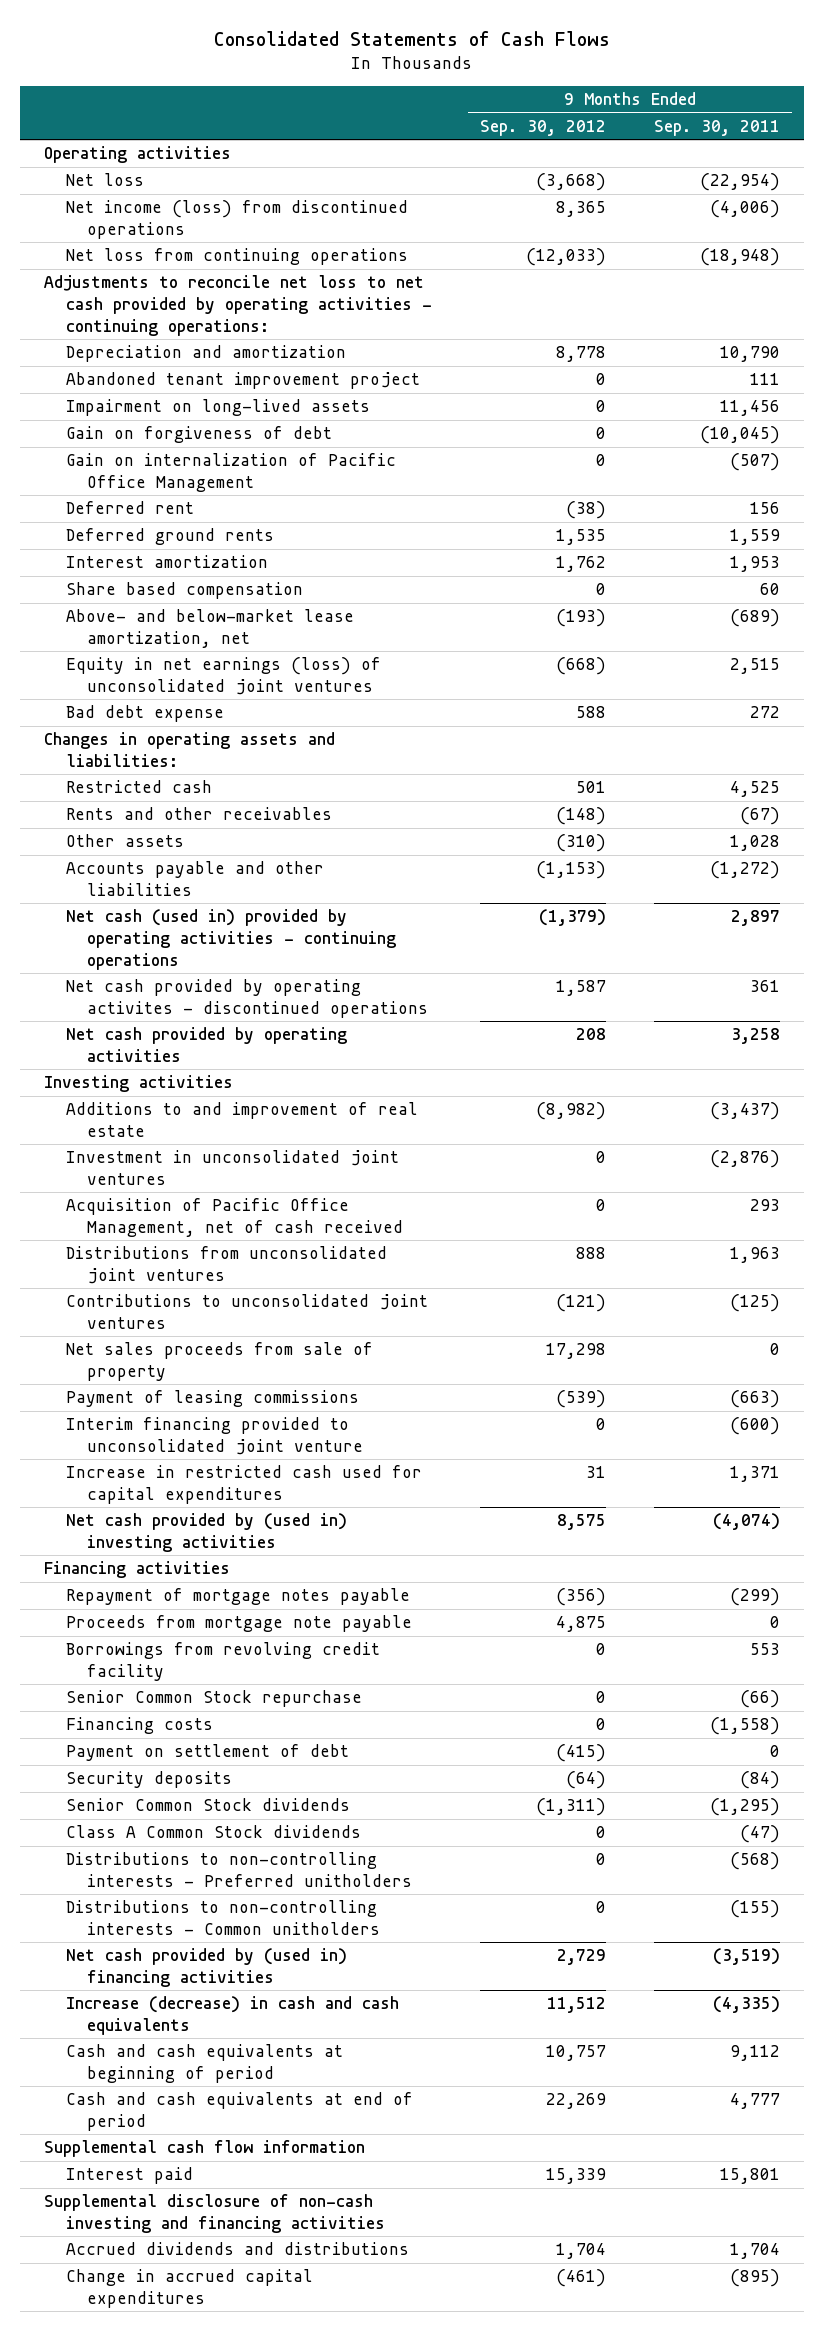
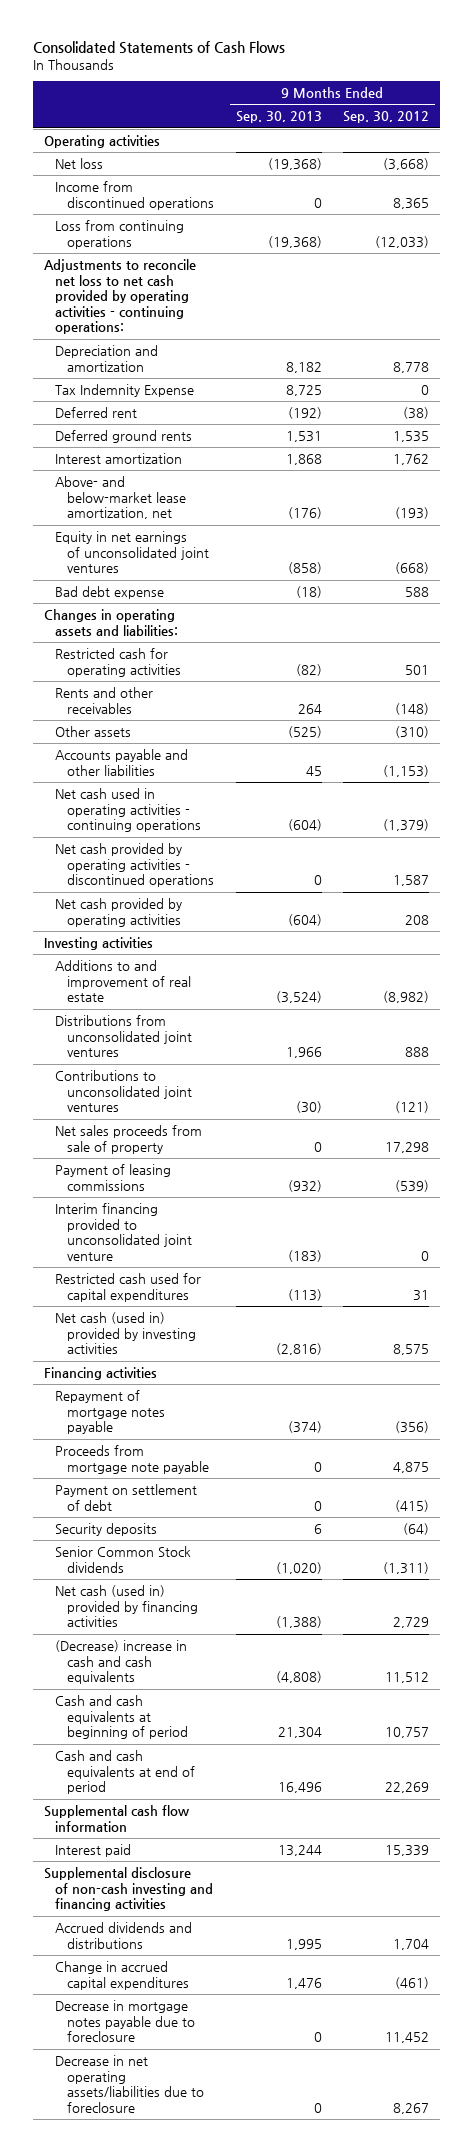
[654,120,781,137] Sep. 30, 2011 -> none
none -> [235,111,322,124] Sep. 30, 2013
[65,200,408,239] Net income (loss) from discontinued operations -> [55,181,215,210] Income from discontinued operations
[65,248,408,266] Net loss from continuing operations -> [55,220,185,249] Loss from continuing operations
[65,372,420,390] Abandoned tenant improvement project -> none
[65,399,370,417] Impairment on long-lived assets -> none
[65,426,332,444] Gain on forgiveness of debt -> none
[65,453,396,492] Gain on internalization of Pacific Office Management -> none
none -> [55,384,195,398] Tax Indemnity Expense
[65,582,303,600] Share based compensation -> none
[65,657,381,695] Equity in net earnings (loss) of unconsolidated joint ventures -> [55,531,210,574] Equity in net earnings of unconsolidated joint ventures
[65,780,212,794] Restricted cash -> [55,648,182,677] Restricted cash for operating activities
[65,909,397,970] Net cash (used in) provided by operating activities - continuing operations -> [55,788,202,833] Net cash used in operating activities - continuing operations
[65,979,429,1018] Net cash provided by operating activites - discontinued operations -> [55,843,215,888] Net cash provided by operating activities - discontinued operations
[65,1150,399,1185] Investment in unconsolidated joint ventures -> none
[65,1198,404,1237] Acquisition of Pacific Office Management, net of cash received -> none
[65,1465,422,1504] Increase in restricted cash used for capital expenditures -> [55,1273,202,1302] Restricted cash used for capital expenditures
[65,1513,347,1552] Net cash provided by (used in) investing activities -> [55,1312,197,1355] Net cash (used in) provided by investing activities
[65,1642,380,1681] Borrowings from revolving credit facility -> none
[65,1690,362,1708] Senior Common Stock repurchase -> none
[65,1717,213,1735] Financing costs -> none
[65,1825,361,1839] Class A Common Stock dividends -> none
[65,1852,413,1887] Distributions to non-controlling interests - Preferred unitholders -> none
[65,1900,381,1935] Distributions to non-controlling interests - Common unitholders -> none
[65,1948,347,1987] Net cash provided by (used in) financing activities -> [55,1585,199,1628] Net cash (used in) provided by financing activities
[65,1996,399,2035] Increase (decrease) in cash and cash equivalents -> [55,1640,188,1685] (Decrease) increase in cash and cash equivalents
none -> [55,2000,196,2043] Decrease in mortgage notes payable due to foreclosure
none -> [55,2055,205,2113] Decrease in net operating assets/liabilities due to foreclosure

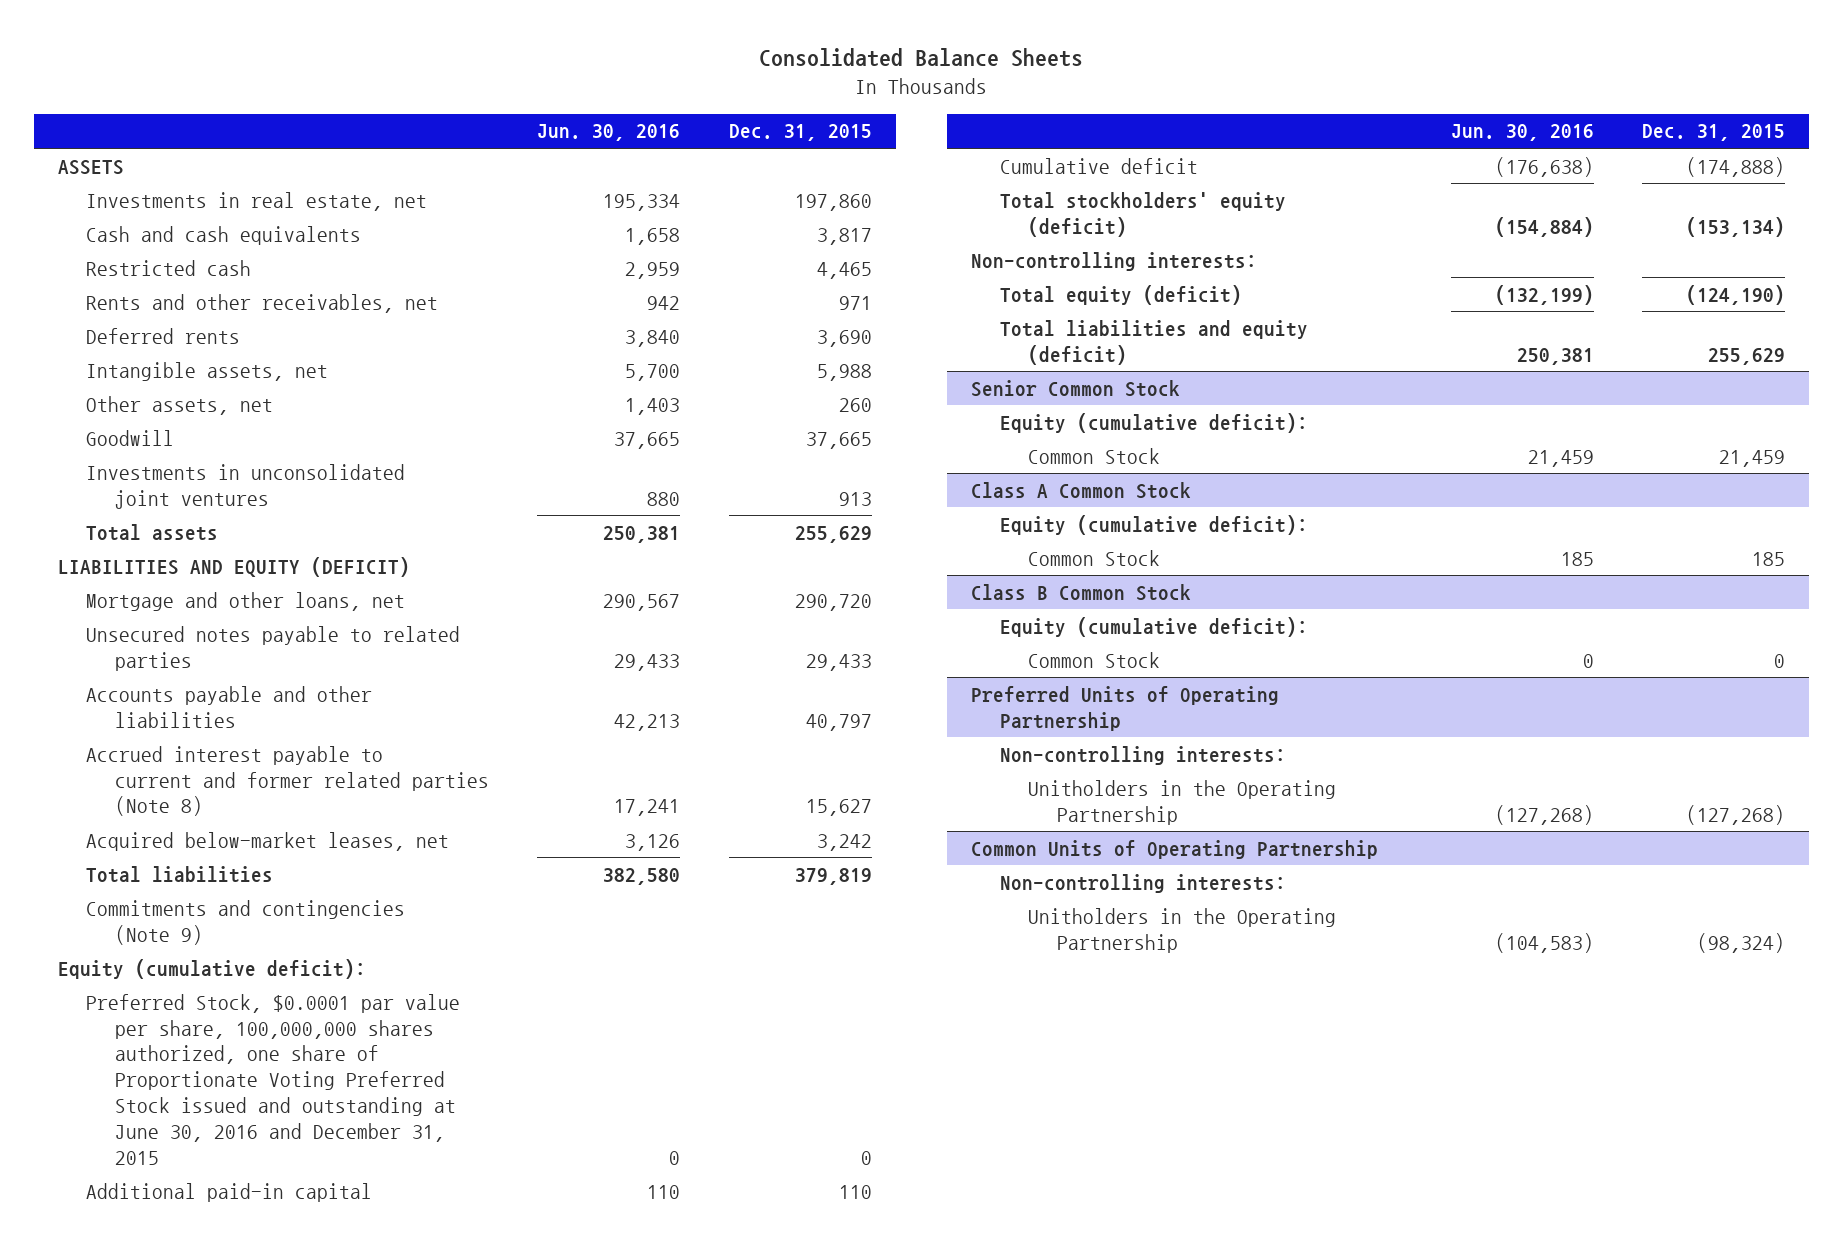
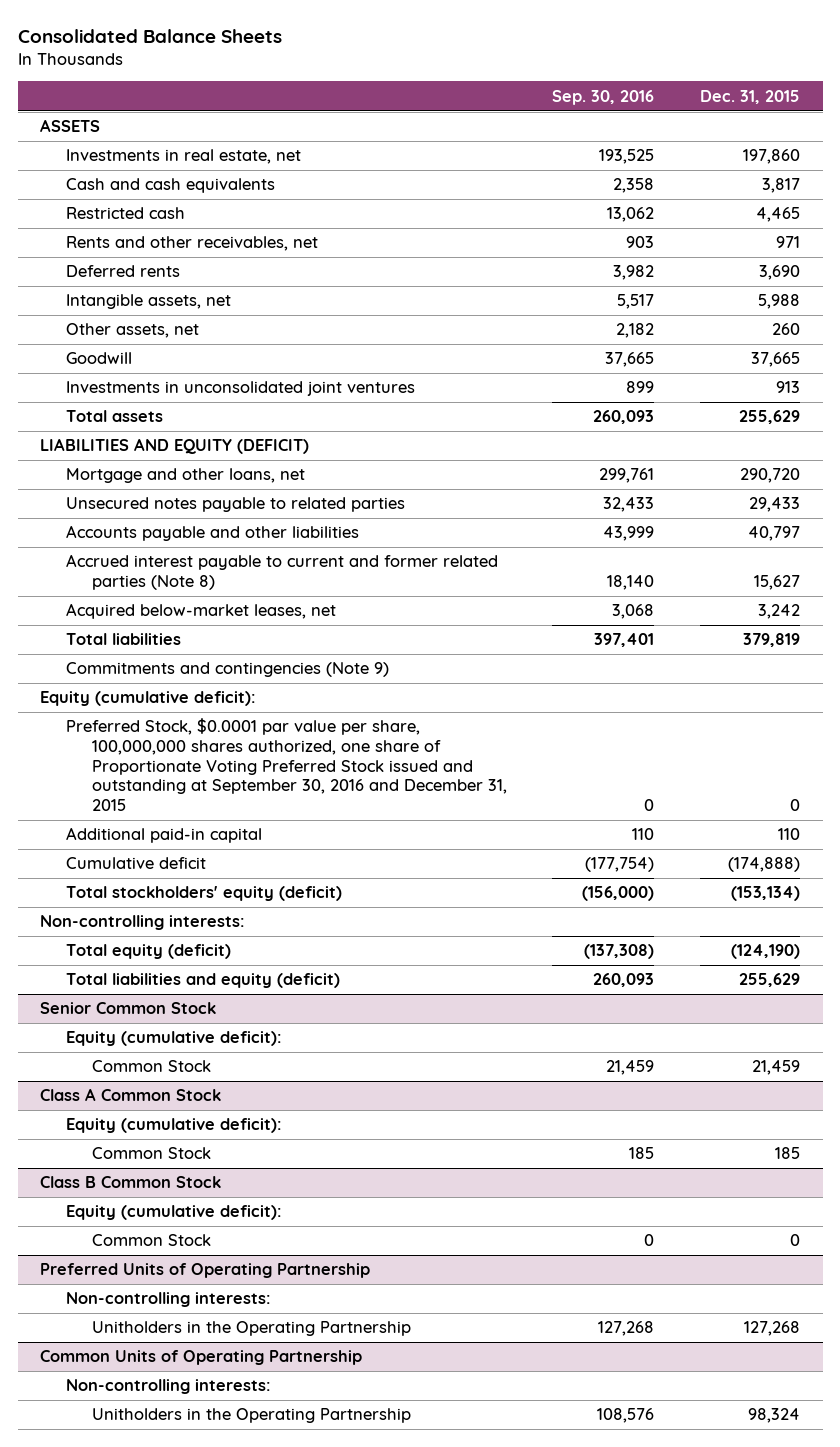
[537,124,681,142] Jun. 30, 2016 -> none
none -> [552,89,655,105] Sep. 30, 2016
[86,993,461,1165] Preferred Stock, $0.0001 par value per share, 100,000,000 shares authorized, one share of Proportionate Voting Preferred Stock issued and outstanding at June 30, 2016 and December 31, 2015 -> [66,718,507,811] Preferred Stock, $0.0001 par value per share, 100,000,000 shares authorized, one share of Proportionate Voting Preferred Stock issued and outstanding at September 30, 2016 and December 31, 2015
[1686,804,1786,825] (127,268) -> [743,1321,800,1337] 127,268
[1697,932,1786,953] (98,324) -> [747,1408,800,1424] 98,324

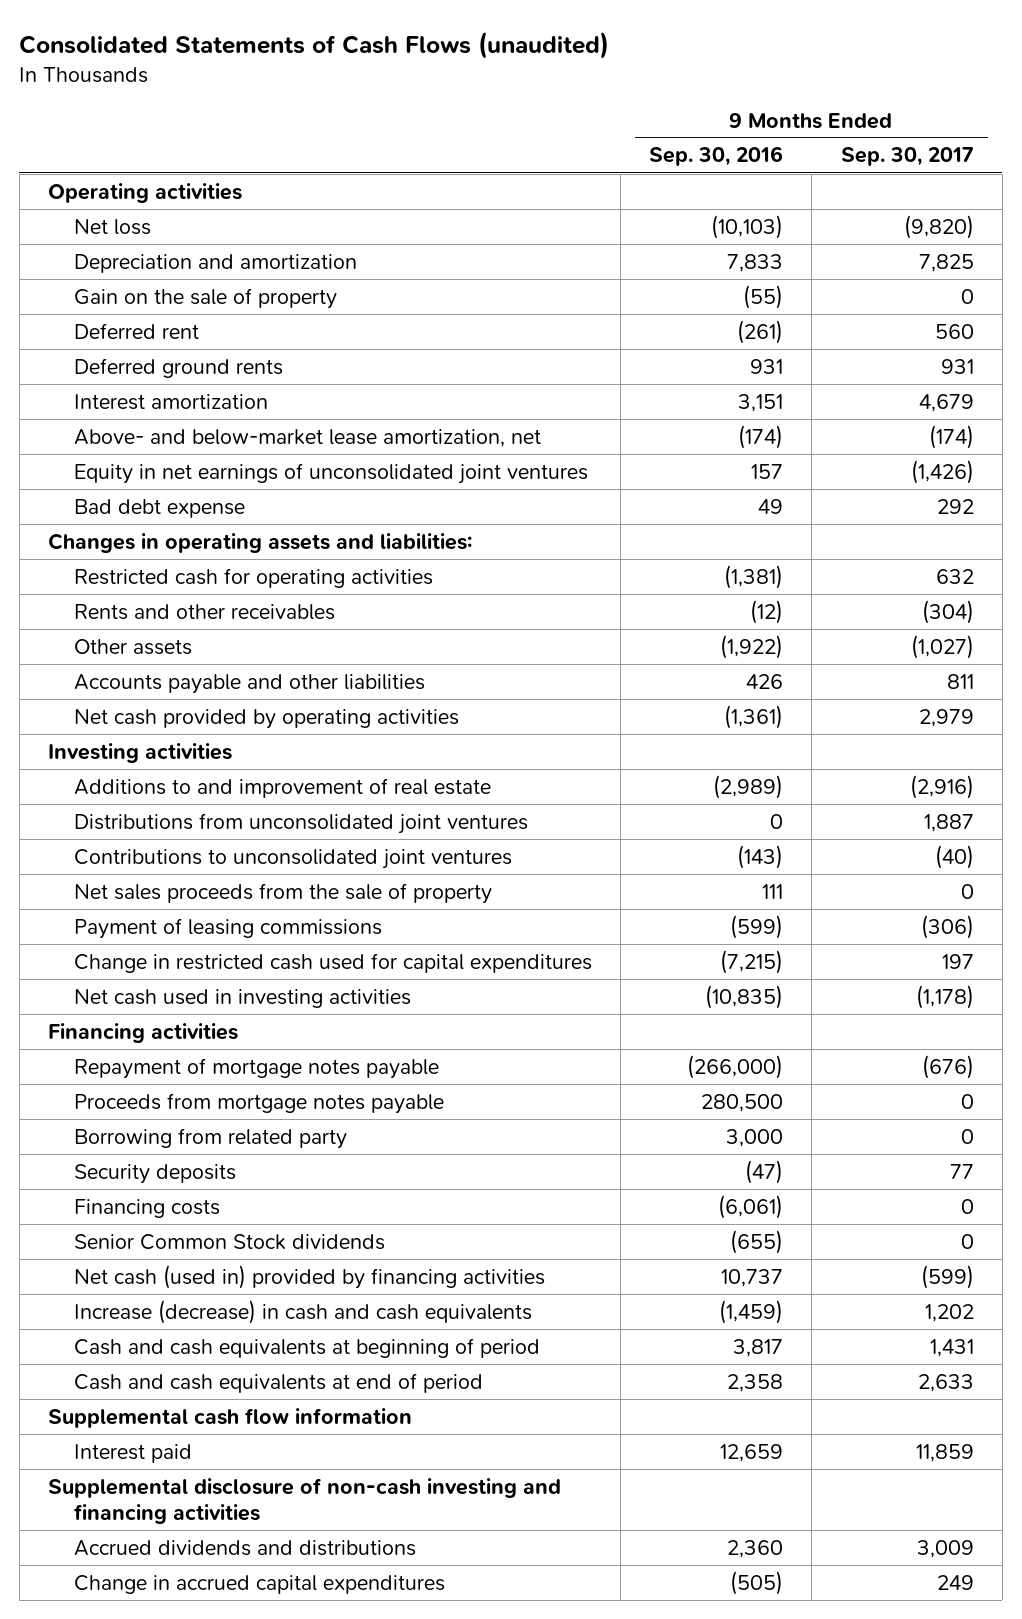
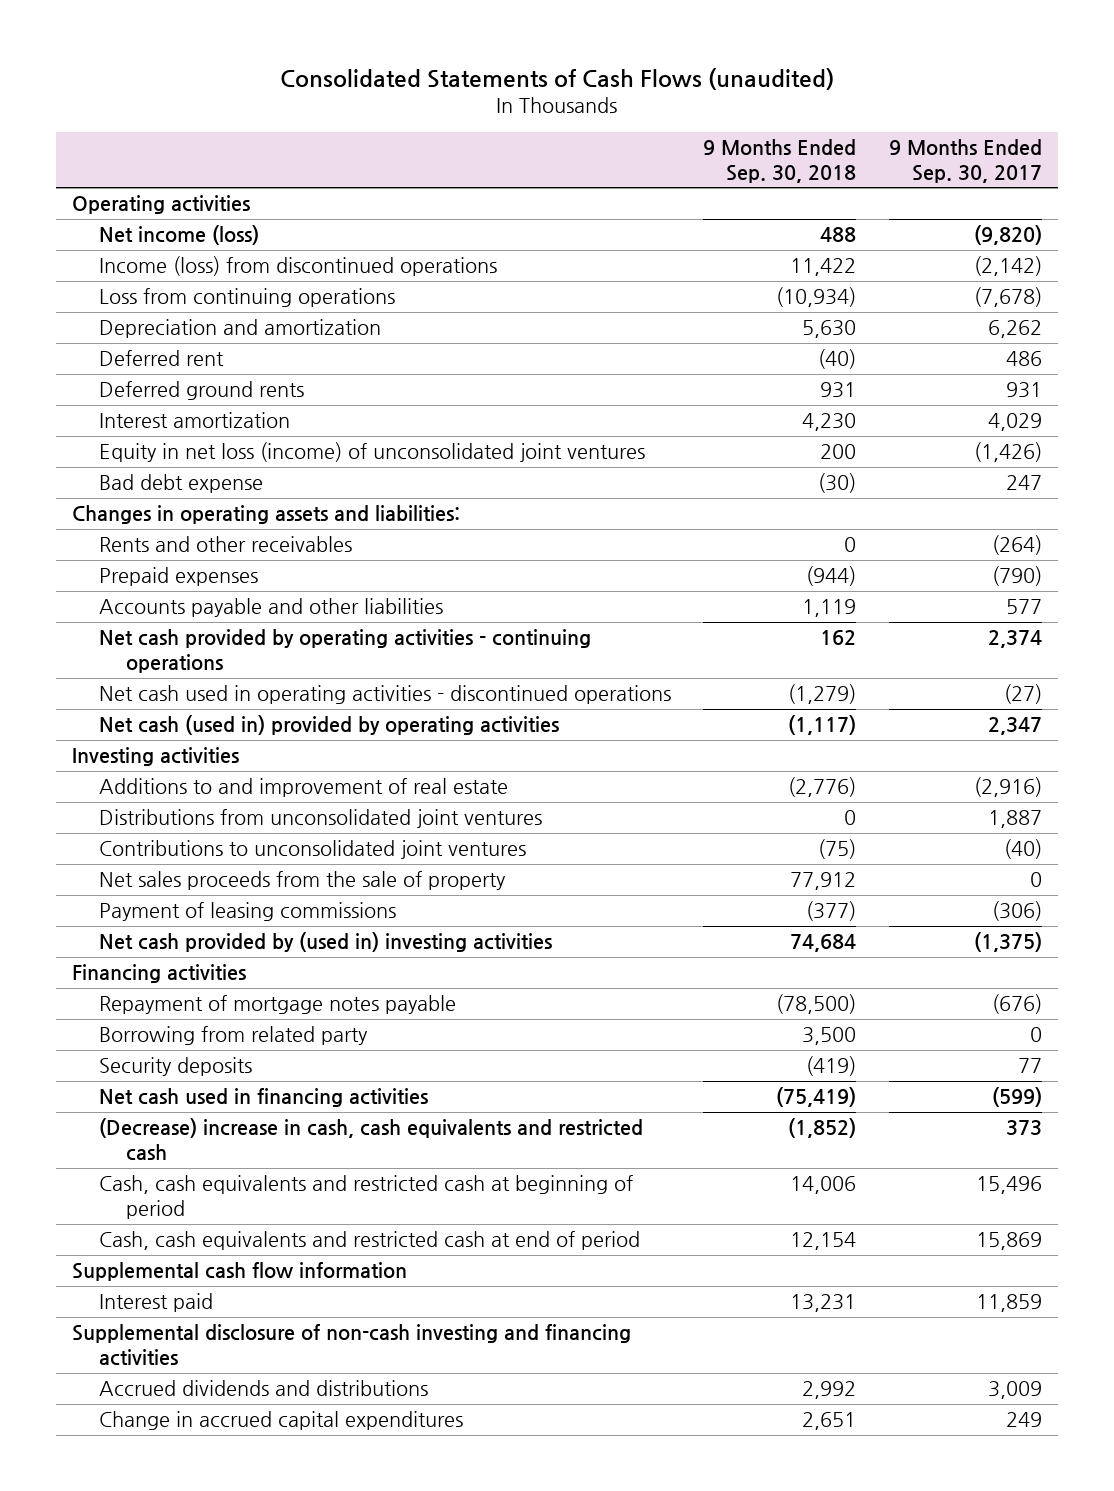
[649,146,784,167] Sep. 30, 2016 -> none
none -> [703,139,857,183] 9 Months Ended Sep. 30, 2018
[73,287,337,309] Gain on the sale of property -> none
[73,218,151,235] Net loss -> [98,225,259,246] Net income (loss)
none -> [98,256,497,277] Income (loss) from discontinued operations
none -> [98,288,395,308] Loss from continuing operations
[918,253,974,272] 7,825 -> [987,320,1042,339] 6,262
[934,323,974,339] 560 -> [1005,351,1042,367] 486
[73,428,541,447] Above- and below-market lease amortization, net -> none
[918,393,974,412] 4,679 -> [987,413,1042,432] 4,029
[73,462,588,484] Equity in net earnings of unconsolidated joint ventures -> [98,442,645,463] Equity in net loss (income) of unconsolidated joint ventures
[936,498,974,514] 292 -> [1005,475,1042,491] 247
[73,567,433,588] Restricted cash for operating activities -> none
[73,638,192,655] Other assets -> none
[921,599,974,624] (304) -> [991,535,1042,556] (264)
none -> [98,567,258,587] Prepaid expenses
[946,673,974,689] 811 -> [1005,599,1042,615] 577
none -> [98,629,591,673] Net cash provided by operating activities - continuing operations
none -> [98,685,671,705] Net cash used in operating activities - discontinued operations
[73,708,459,729] Net cash provided by operating activities -> [98,715,559,736] Net cash (used in) provided by operating activities
[918,708,974,727] 2,979 -> [987,717,1042,736] 2,347
[73,952,592,973] Change in restricted cash used for capital expenditures -> none
[73,988,411,1008] Net cash used in investing activities -> [98,932,552,953] Net cash provided by (used in) investing activities
[915,984,974,1009] (1,178) -> [973,932,1042,953] (1,375)
[73,1092,444,1114] Proceeds from mortgage notes payable -> none
[73,1198,220,1218] Financing costs -> none
[73,1233,385,1250] Senior Common Stock dividends -> none
[73,1264,545,1289] Net cash (used in) provided by financing activities -> [98,1088,428,1108] Net cash used in financing activities
[73,1299,532,1324] Increase (decrease) in cash and cash equivalents -> [98,1118,643,1161] (Decrease) increase in cash, cash equivalents and restricted cash
[924,1303,974,1322] 1,202 -> [1005,1120,1042,1136] 373
[73,1337,540,1358] Cash and cash equivalents at beginning of period -> [98,1175,633,1219] Cash, cash equivalents and restricted cash at beginning of period
[929,1338,974,1357] 1,431 -> [975,1176,1042,1195] 15,496
[73,1372,483,1393] Cash and cash equivalents at end of period -> [98,1231,640,1251] Cash, cash equivalents and restricted cash at end of period
[917,1373,974,1392] 2,633 -> [975,1232,1042,1251] 15,869

